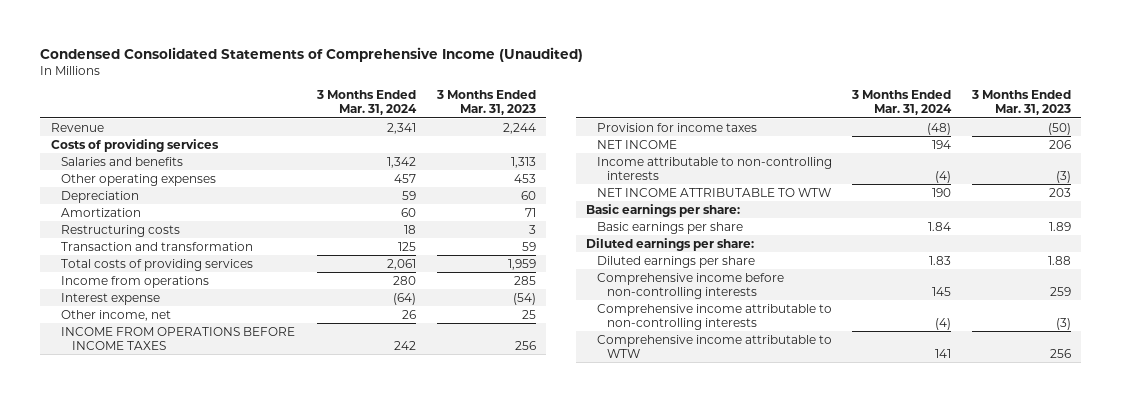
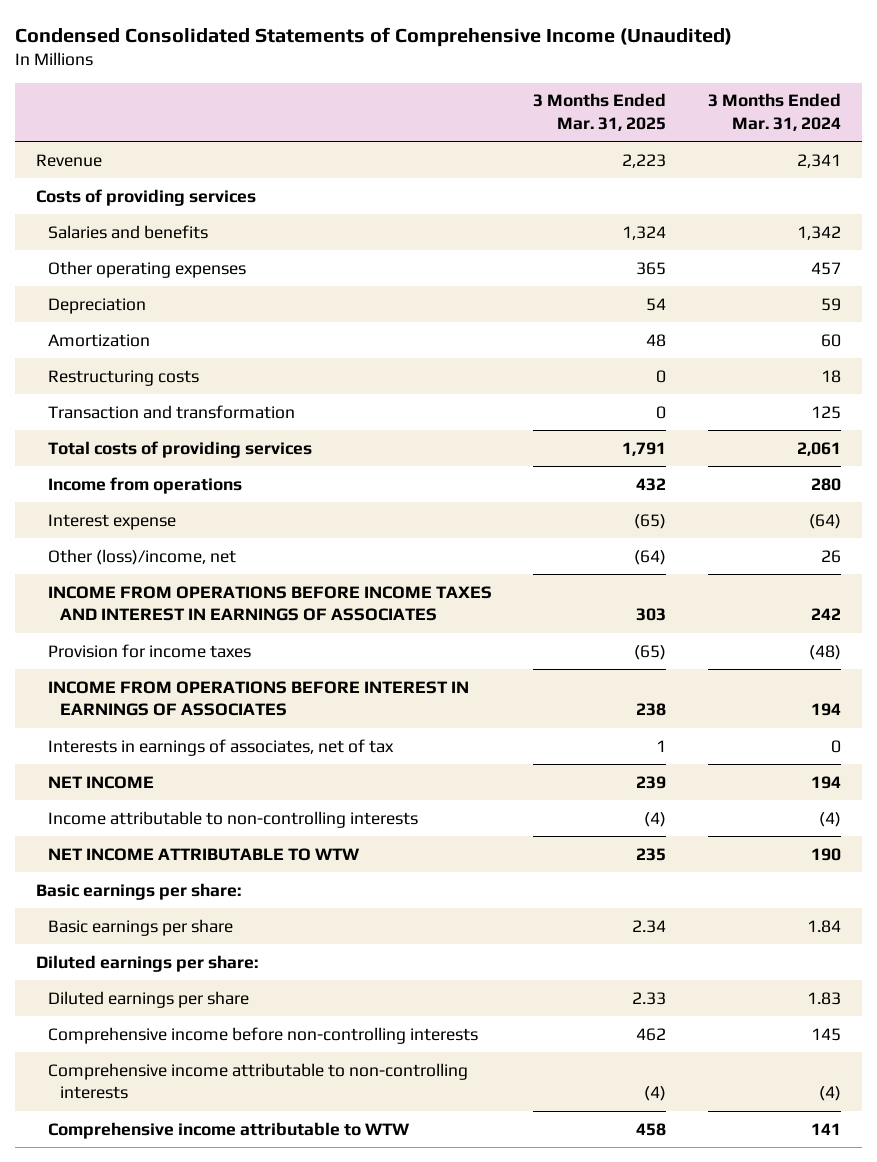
[435,90,536,116] 3 Months Ended Mar. 31, 2023 -> none
none -> [533,93,667,131] 3 Months Ended Mar. 31, 2025
[61,309,172,321] Other income, net -> [47,548,236,565] Other (loss)/income, net
[61,326,296,350] INCOME FROM OPERATIONS BEFORE INCOME TAXES -> [47,585,492,622] INCOME FROM OPERATIONS BEFORE INCOME TAXES AND INTEREST IN EARNINGS OF ASSOCIATES
none -> [47,680,469,717] INCOME FROM OPERATIONS BEFORE INTEREST IN EARNINGS OF ASSOCIATES
none -> [47,738,394,756] Interests in earnings of associates, net of tax

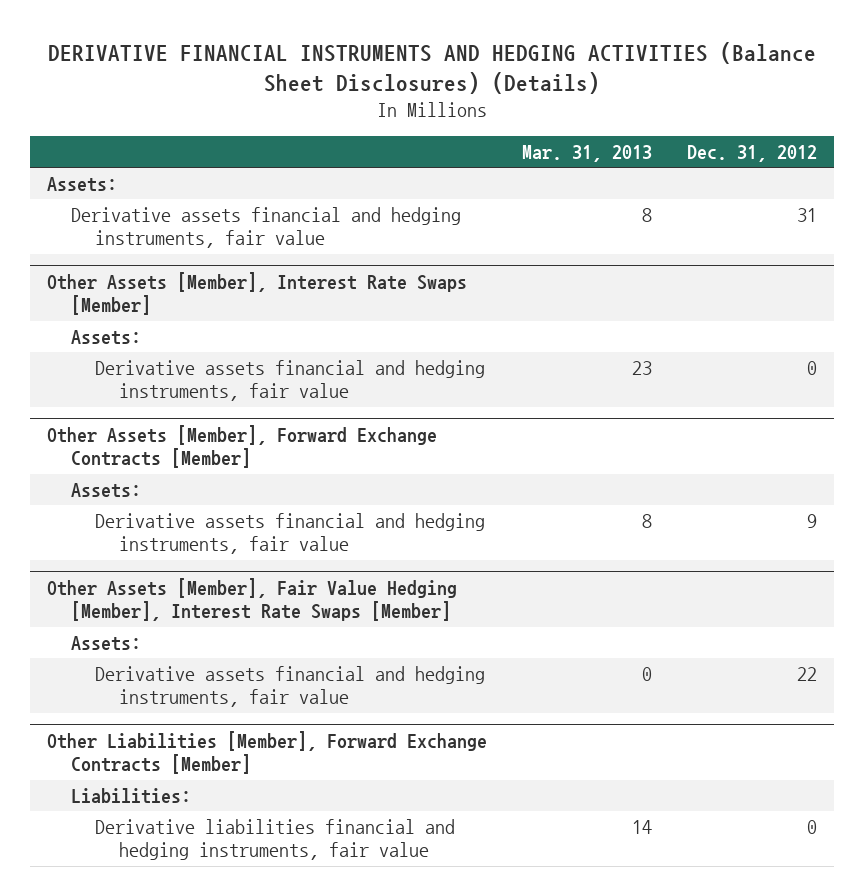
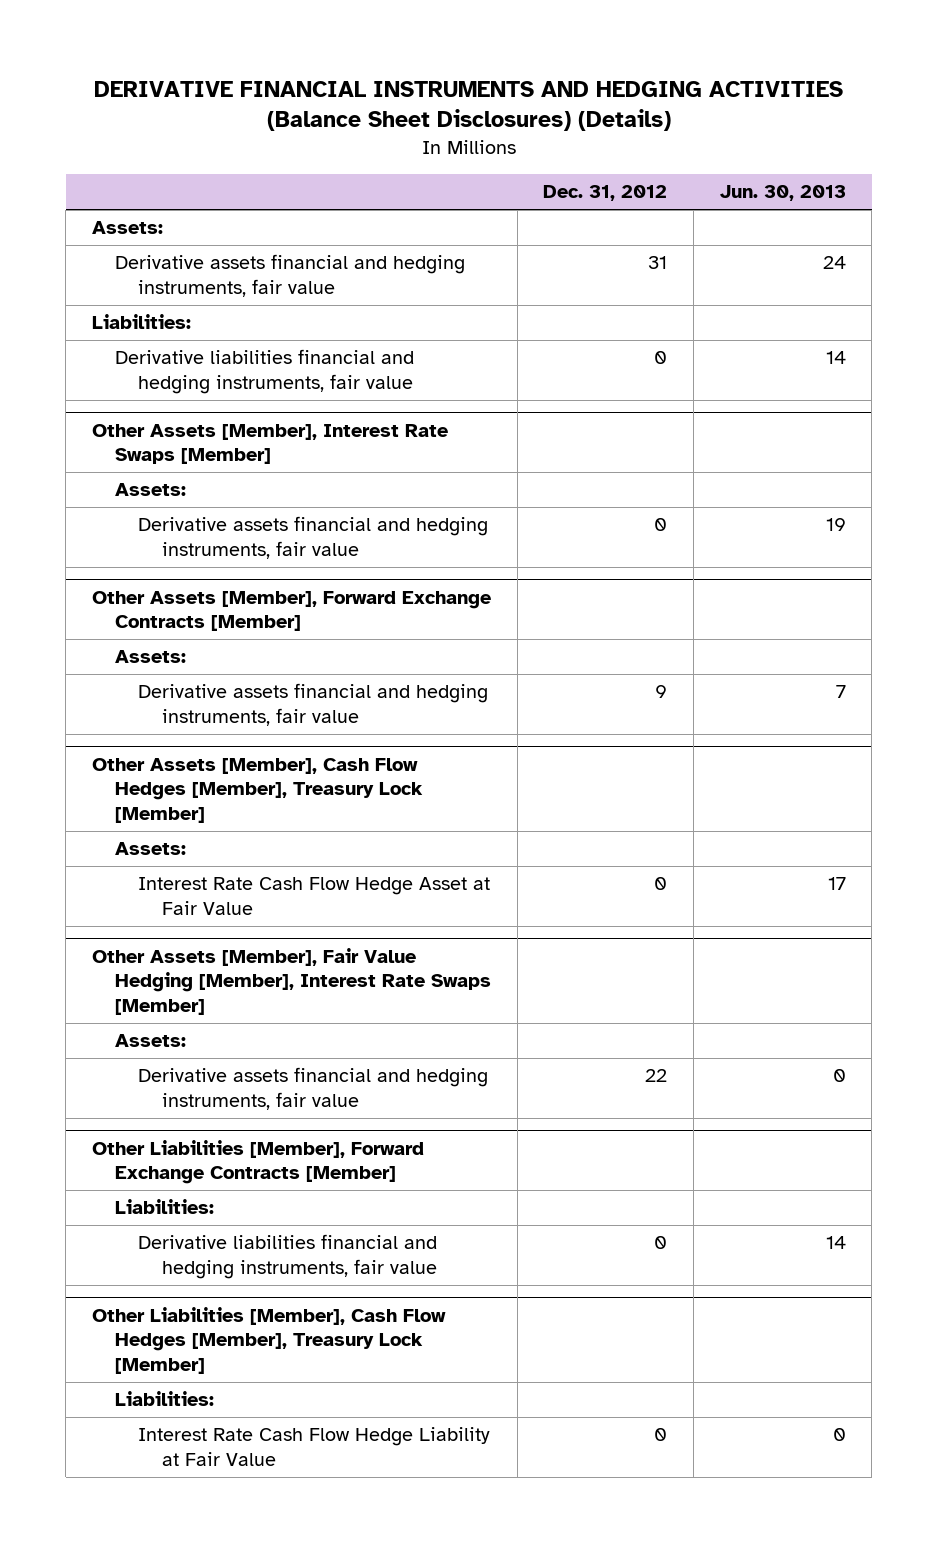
[522,144,653,162] Mar. 31, 2013 -> none
none -> [719,185,846,202] Jun. 30, 2013
none -> [91,314,191,330] Liabilities:
none -> [115,349,415,394] Derivative liabilities financial and hedging instruments, fair value
none -> [91,757,424,823] Other Assets [Member], Cash Flow Hedges [Member], Treasury Lock [Member]
none -> [115,842,187,856] Assets:
none -> [138,877,491,915] Interest Rate Cash Flow Hedge Asset at Fair Value
none -> [91,1306,446,1374] Other Liabilities [Member], Cash Flow Hedges [Member], Treasury Lock [Member]
none -> [115,1391,215,1407] Liabilities:
none -> [138,1427,491,1466] Interest Rate Cash Flow Hedge Liability at Fair Value

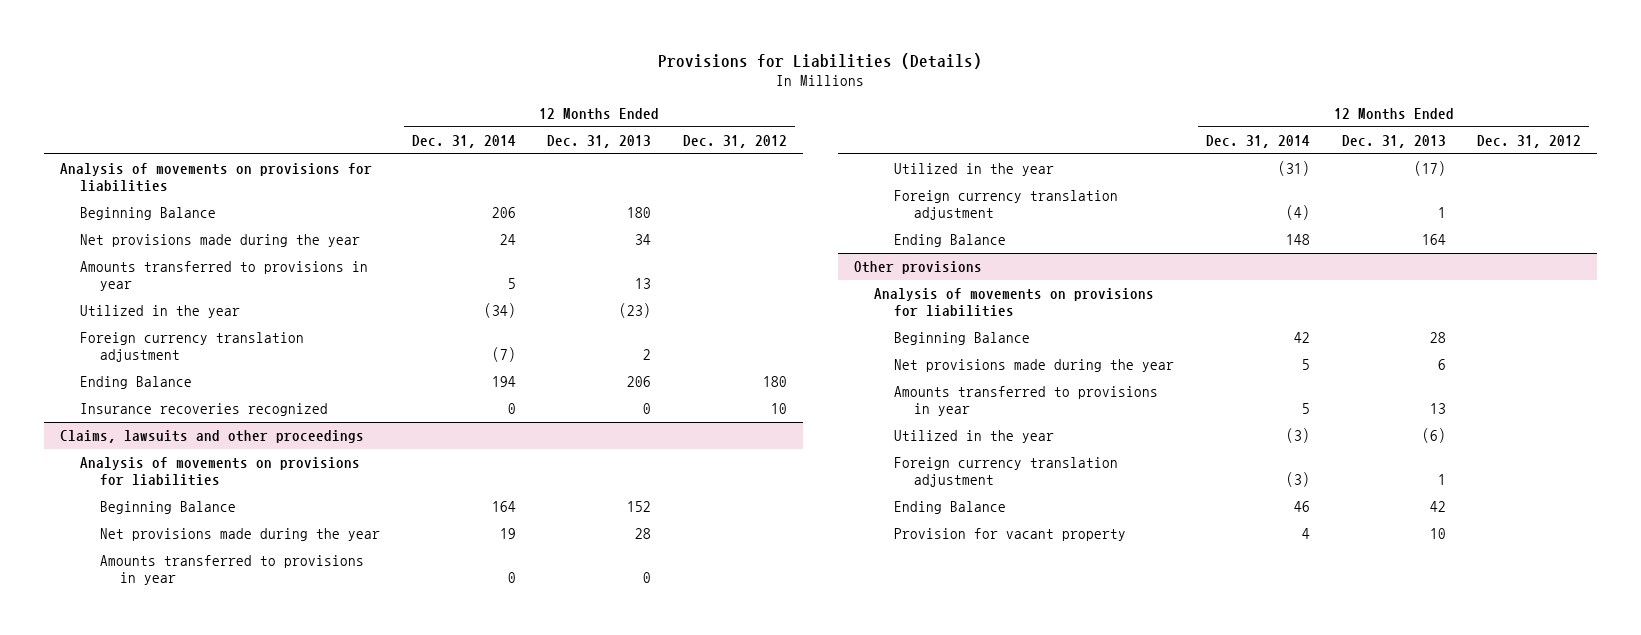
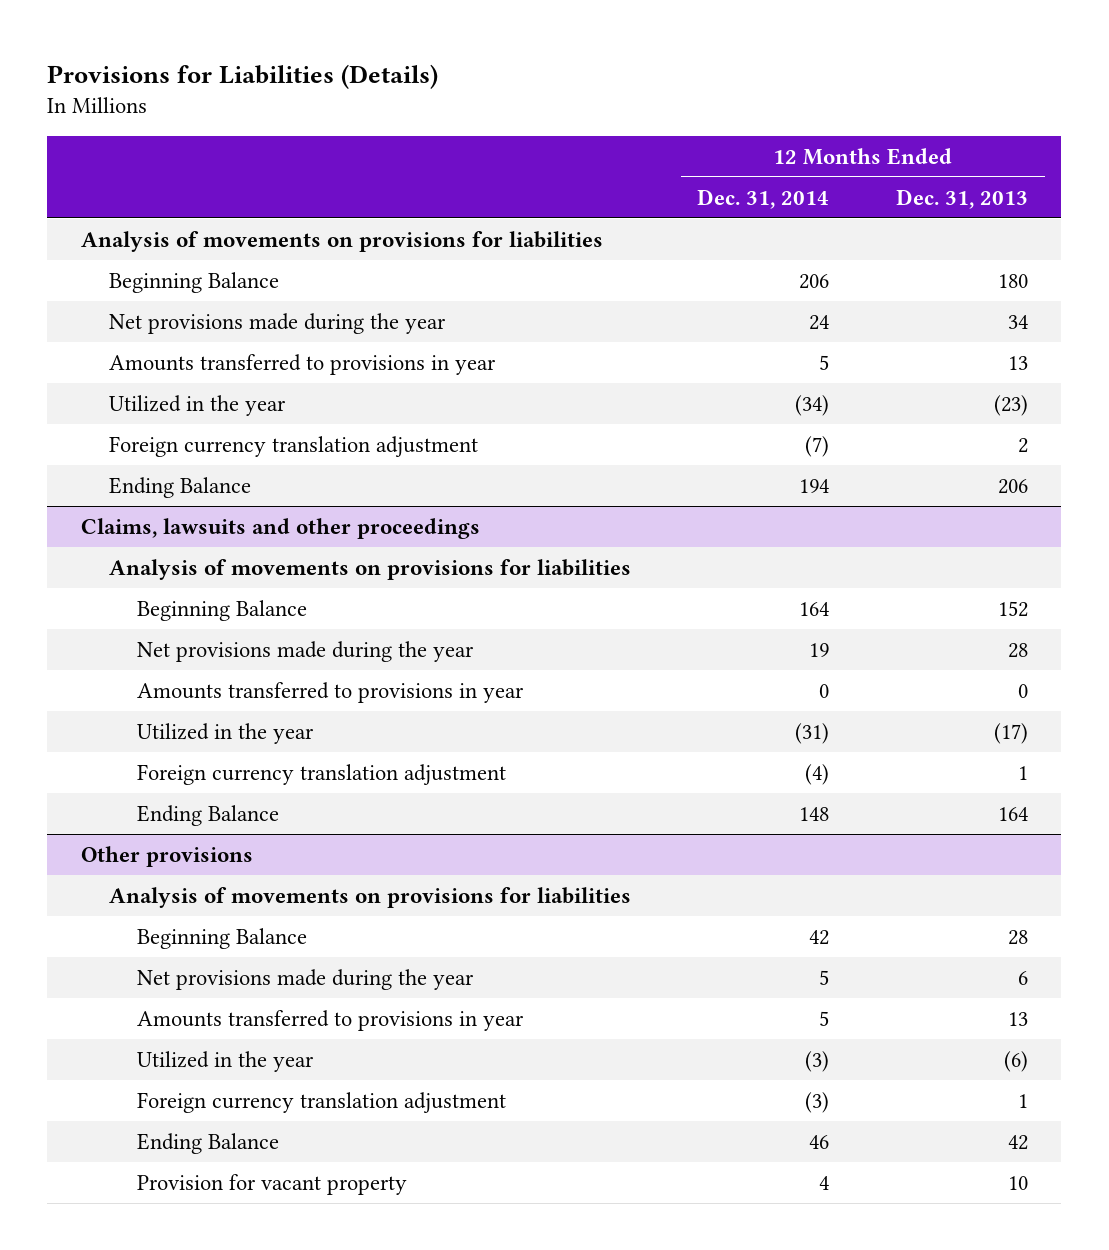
[682,134,787,148] Dec. 31, 2012 -> none
[79,403,328,417] Insurance recoveries recognized -> none

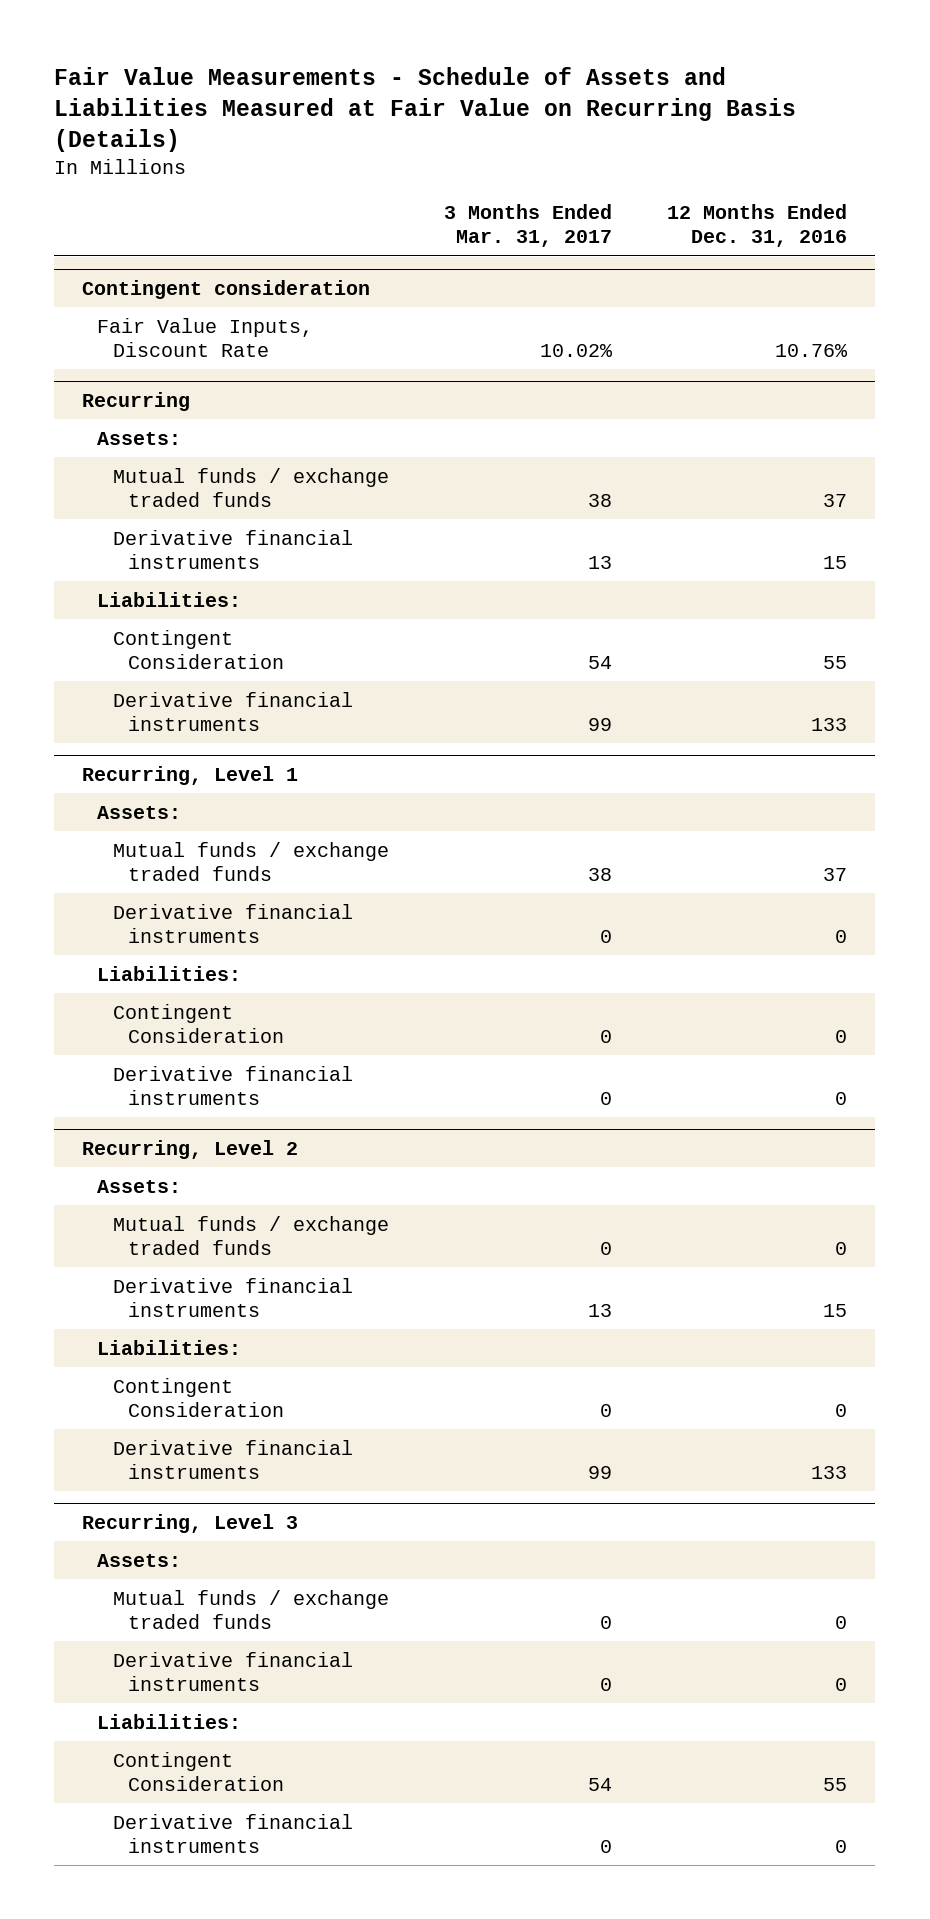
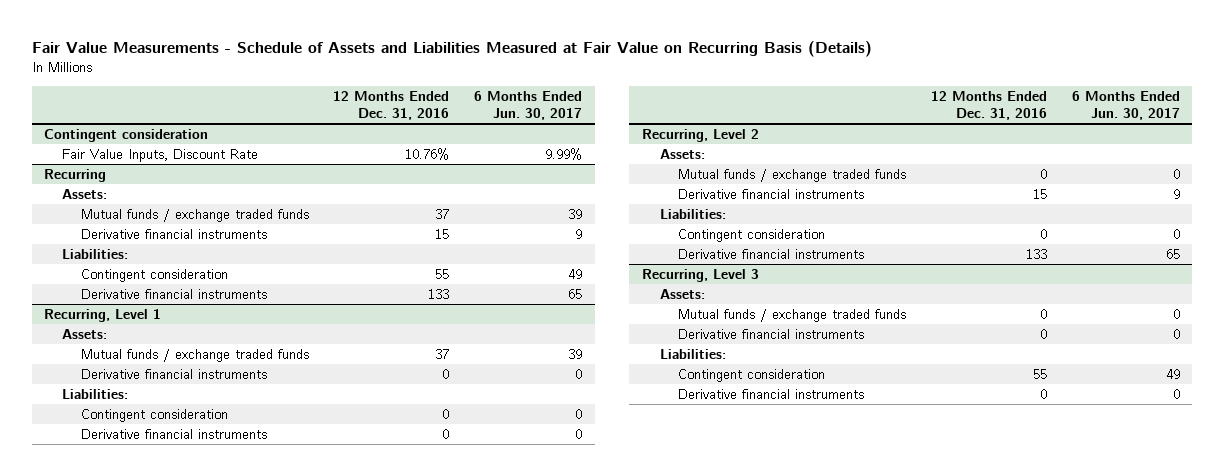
[443,203,612,248] 3 Months Ended Mar. 31, 2017 -> none
none -> [474,91,583,120] 6 Months Ended Jun. 30, 2017
[112,629,284,669] Contingent Consideration -> [80,269,228,283] Contingent consideration
[112,1003,284,1043] Contingent Consideration -> [80,409,228,423] Contingent consideration
[112,1377,284,1417] Contingent Consideration -> [678,229,826,243] Contingent consideration
[112,1751,284,1791] Contingent Consideration -> [678,369,826,383] Contingent consideration

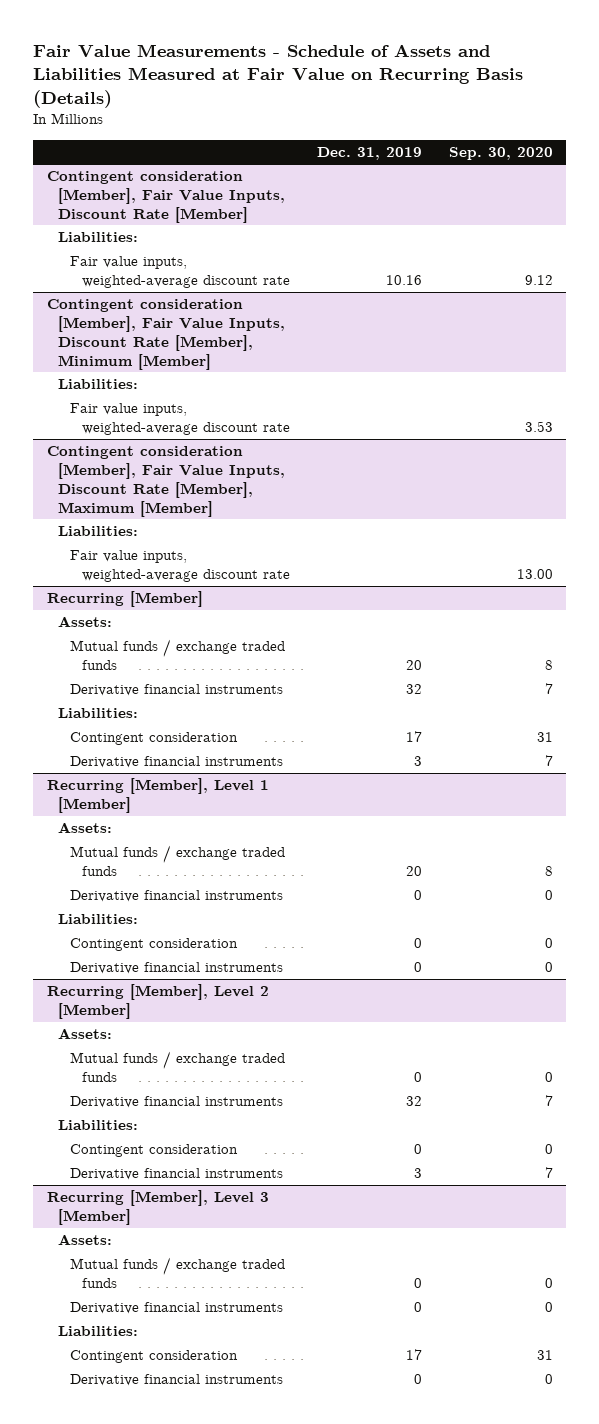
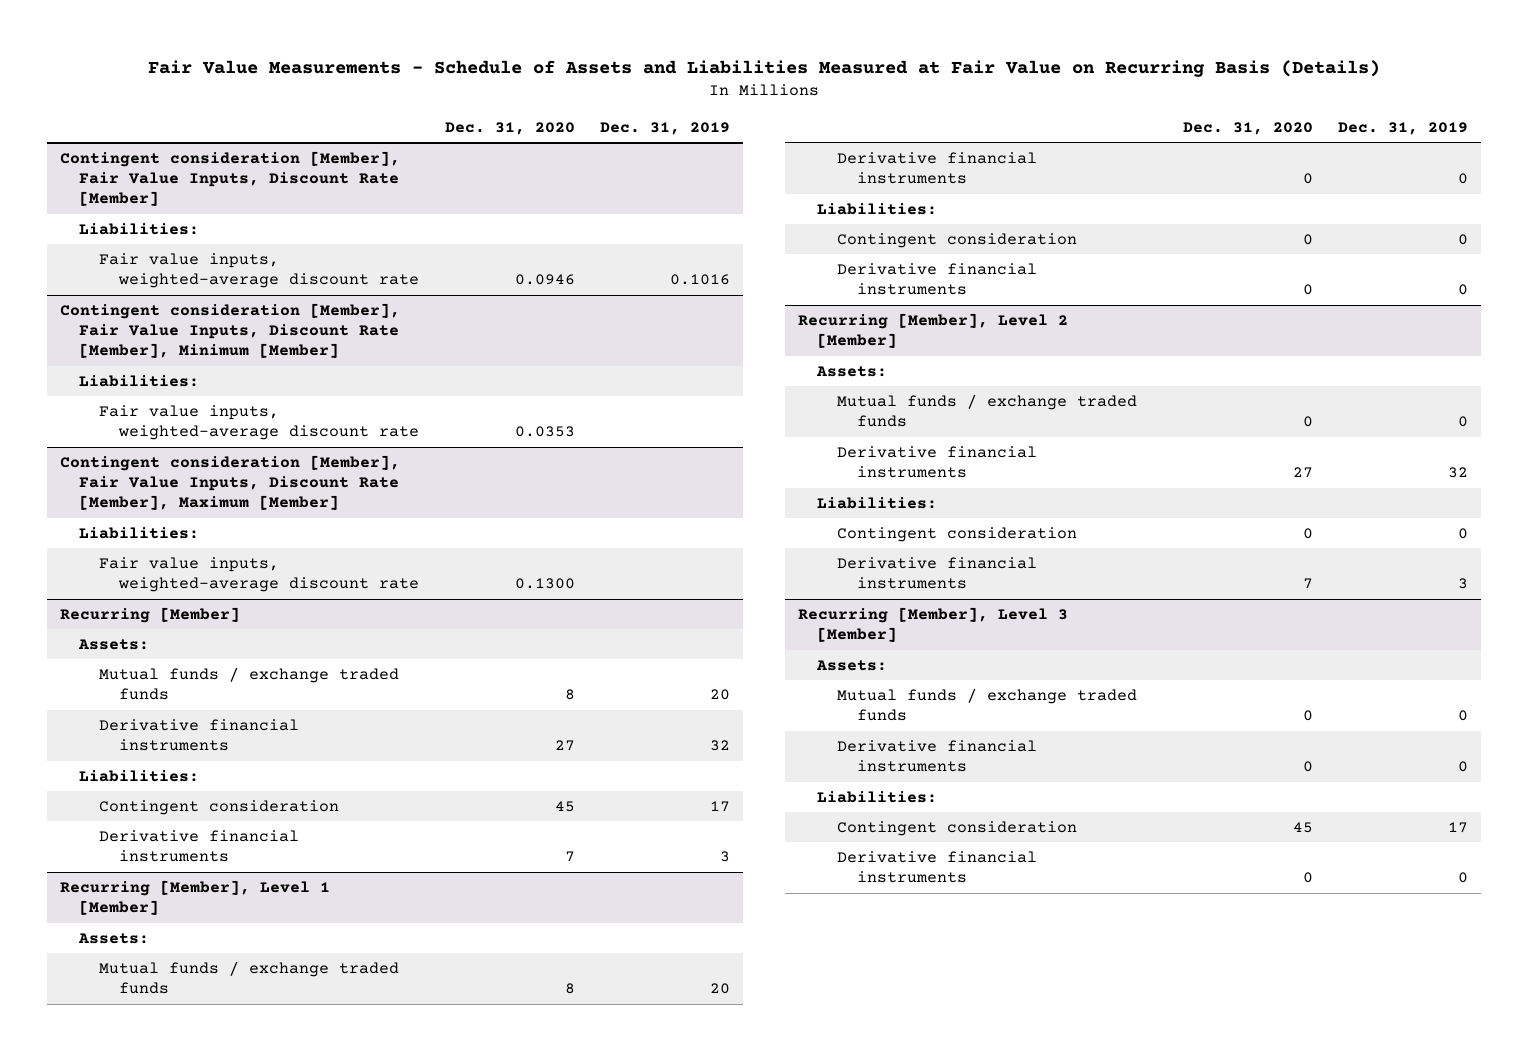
[448,146,553,160] Sep. 30, 2020 -> none
none -> [444,121,575,135] Dec. 31, 2020
[385,274,422,285] 10.16 -> [670,274,731,286] 0.1016

